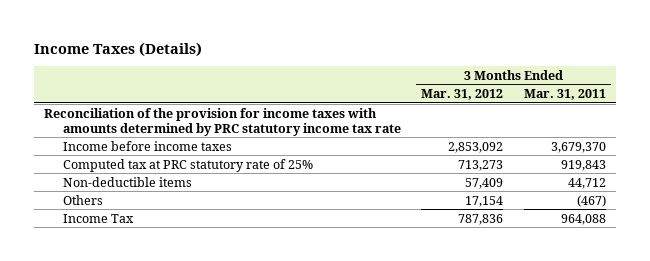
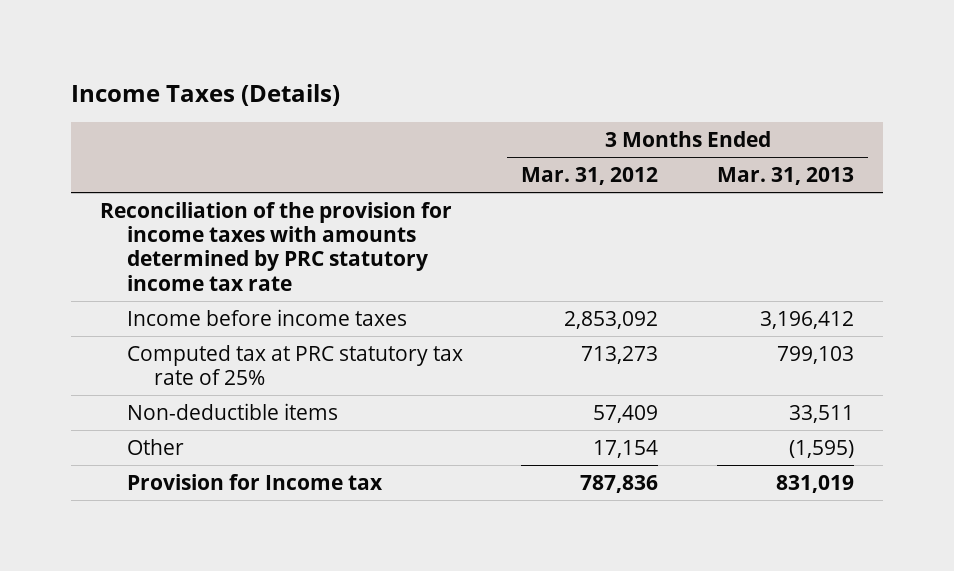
[523,89,606,101] Mar. 31, 2011 -> none
none -> [716,166,854,185] Mar. 31, 2013
[63,158,314,172] Computed tax at PRC statutory rate of 25% -> [127,344,464,386] Computed tax at PRC statutory tax rate of 25%
[63,194,104,205] Others -> [127,438,185,455] Other
[63,213,135,223] Income Tax -> [127,473,384,490] Provision for Income tax

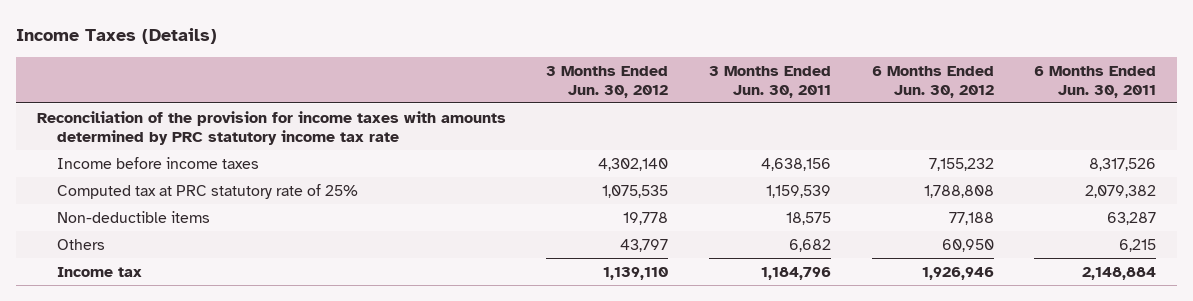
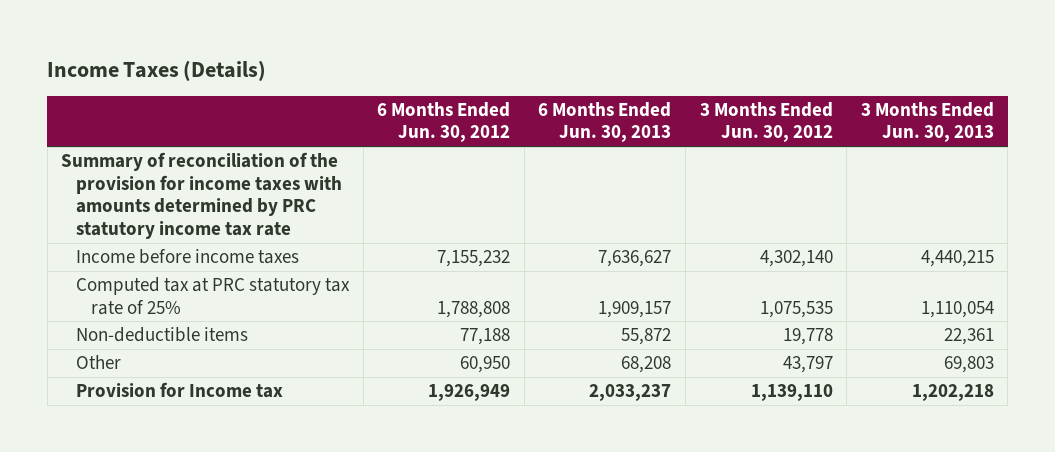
[708,65,831,98] 3 Months Ended Jun. 30, 2011 -> none
[1034,65,1157,98] 6 Months Ended Jun. 30, 2011 -> none
none -> [538,101,672,143] 6 Months Ended Jun. 30, 2013
none -> [860,101,994,143] 3 Months Ended Jun. 30, 2013
[36,110,506,145] Reconciliation of the provision for income taxes with amounts determined by PRC statutory income tax rate -> [61,152,342,239] Summary of reconciliation of the provision for income taxes with amounts determined by PRC statutory income tax rate
[57,183,359,199] Computed tax at PRC statutory rate of 25% -> [75,277,350,315] Computed tax at PRC statutory tax rate of 25%
[57,238,106,250] Others -> [75,355,121,370] Other
[57,266,143,277] Income tax -> [75,382,283,399] Provision for Income tax
[921,266,994,280] 1,926,946 -> [428,384,511,402] 1,926,949

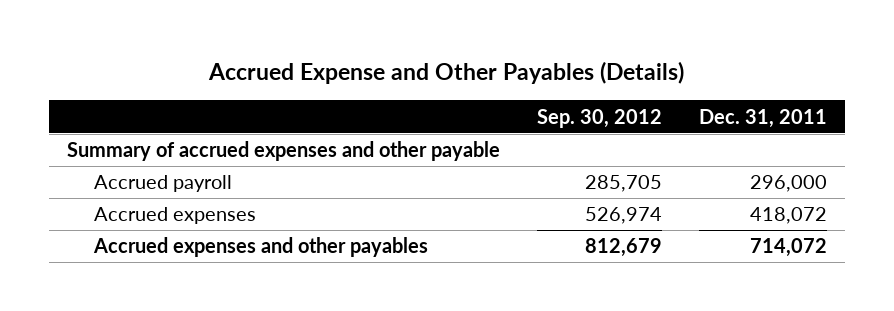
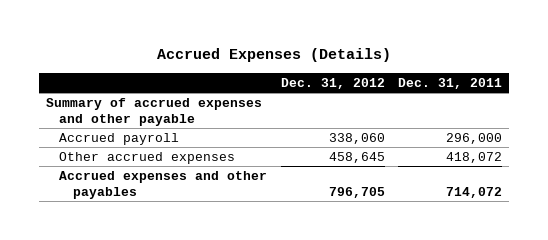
[208,61,685,85] Accrued Expense and Other Payables (Details) -> [157,48,392,63] Accrued Expenses (Details)
[537,108,663,128] Sep. 30, 2012 -> none
none -> [280,77,385,89] Dec. 31, 2012
[94,207,257,225] Accrued expenses -> [59,152,236,165] Other accrued expenses

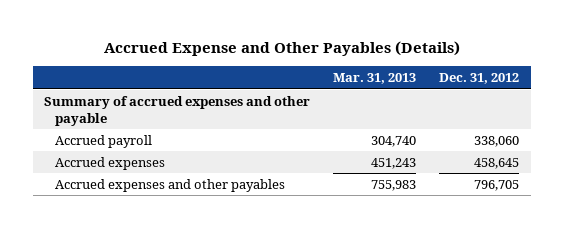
[157,48,392,63] Accrued Expenses (Details) -> [103,41,460,57] Accrued Expense and Other Payables (Details)
[398,77,503,89] Dec. 31, 2011 -> none
none -> [333,73,417,85] Mar. 31, 2013
[59,152,236,165] Other accrued expenses -> [54,156,165,170] Accrued expenses

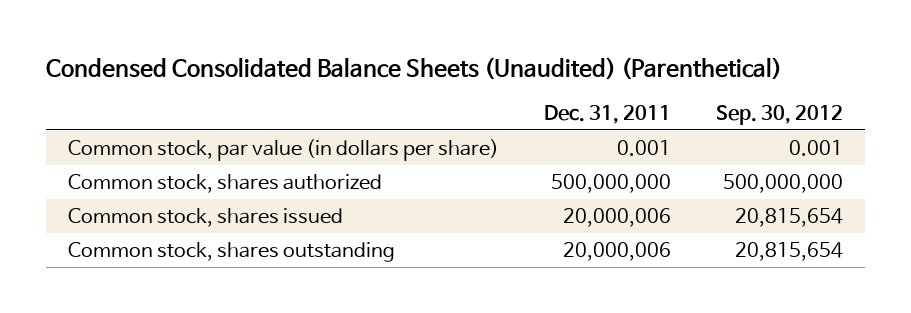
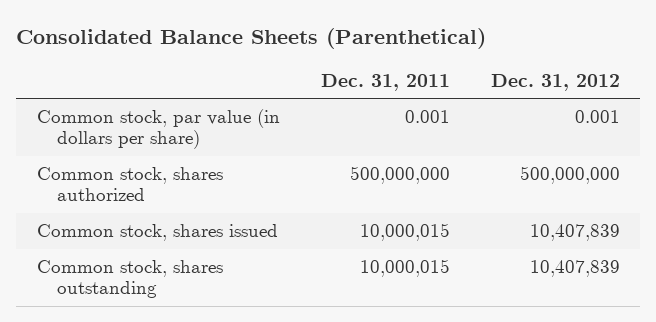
[45,57,782,81] Condensed Consolidated Balance Sheets (Unaudited) (Parenthetical) -> [16,28,487,50] Consolidated Balance Sheets (Parenthetical)
[715,104,843,125] Sep. 30, 2012 -> none
none -> [490,73,620,91] Dec. 31, 2012
[562,208,671,228] 20,000,006 -> [359,223,450,242] 10,000,015
[562,242,671,262] 20,000,006 -> [359,259,450,278] 10,000,015

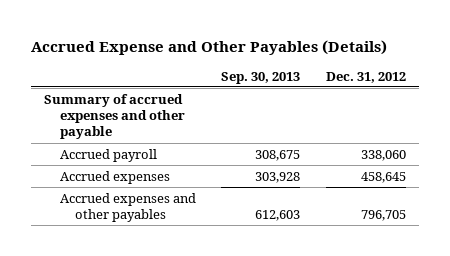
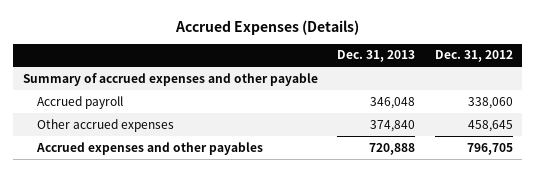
[31,39,388,55] Accrued Expense and Other Payables (Details) -> [174,19,359,35] Accrued Expenses (Details)
[221,71,301,84] Sep. 30, 2013 -> none
none -> [337,50,416,63] Dec. 31, 2013
[59,170,170,184] Accrued expenses -> [37,118,175,132] Other accrued expenses

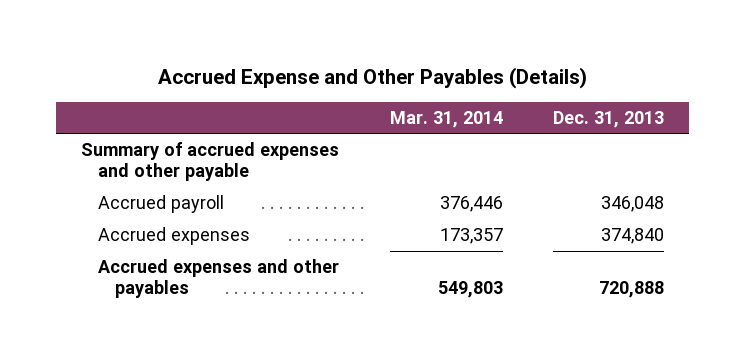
[174,19,359,35] Accrued Expenses (Details) -> [157,66,587,89] Accrued Expense and Other Payables (Details)
[434,50,513,63] Dec. 31, 2012 -> none
none -> [389,110,503,128] Mar. 31, 2014
[37,118,175,132] Other accrued expenses -> [98,227,251,246] Accrued expenses

